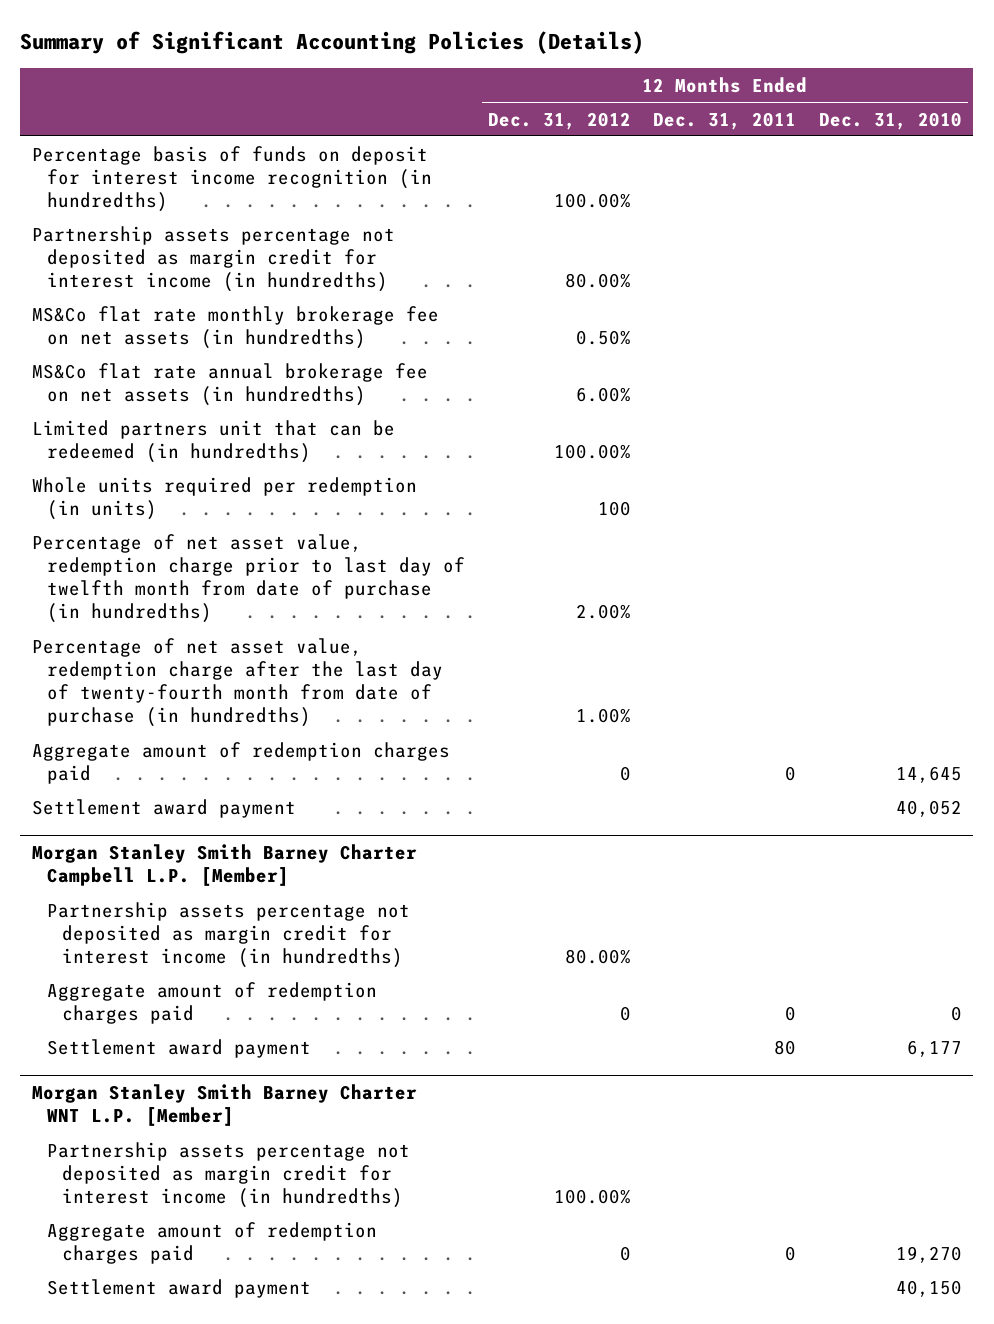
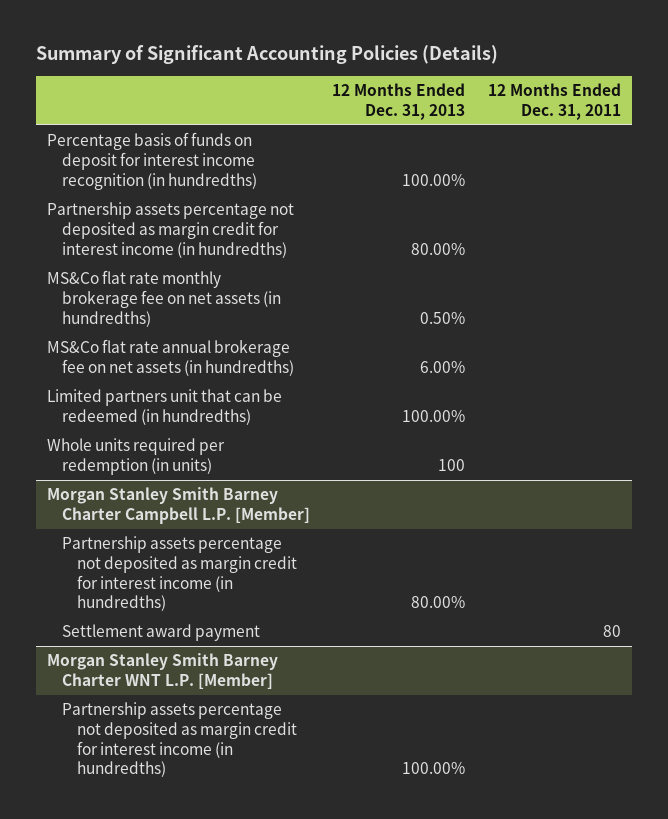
[487,111,631,130] Dec. 31, 2012 -> none
[819,111,963,130] Dec. 31, 2010 -> none
none -> [332,83,466,120] 12 Months Ended Dec. 31, 2013
[31,533,465,624] Percentage of net asset value, redemption charge prior to last day of twelfth month from date of purchase (in hundredths) -> none
[31,637,443,728] Percentage of net asset value, redemption charge after the last day of twenty-fourth month from date of purchase (in hundredths) -> none
[31,741,450,784] Aggregate amount of redemption charges paid -> none
[31,798,296,818] Settlement award payment -> none
[46,981,377,1024] Aggregate amount of redemption charges paid -> none
[46,1221,377,1264] Aggregate amount of redemption charges paid -> none
[46,1278,311,1298] Settlement award payment -> none

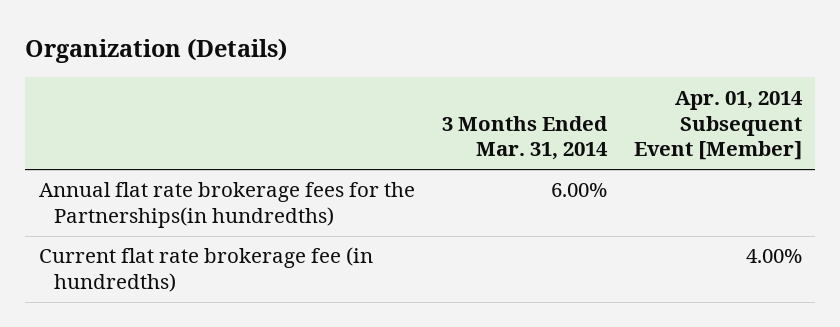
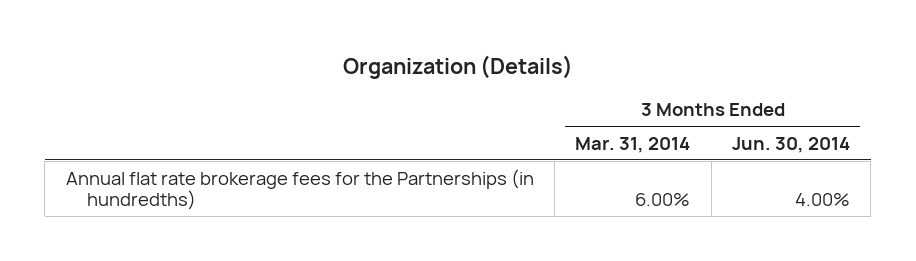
[633,90,803,161] Apr. 01, 2014 Subsequent Event [Member] -> none
none -> [731,136,850,153] Jun. 30, 2014
[38,247,373,293] Current flat rate brokerage fee (in hundredths) -> none
[38,182,415,229] Annual flat rate brokerage fees for the Partnerships(in hundredths) -> [65,168,534,211] Annual flat rate brokerage fees for the Partnerships (in hundredths)

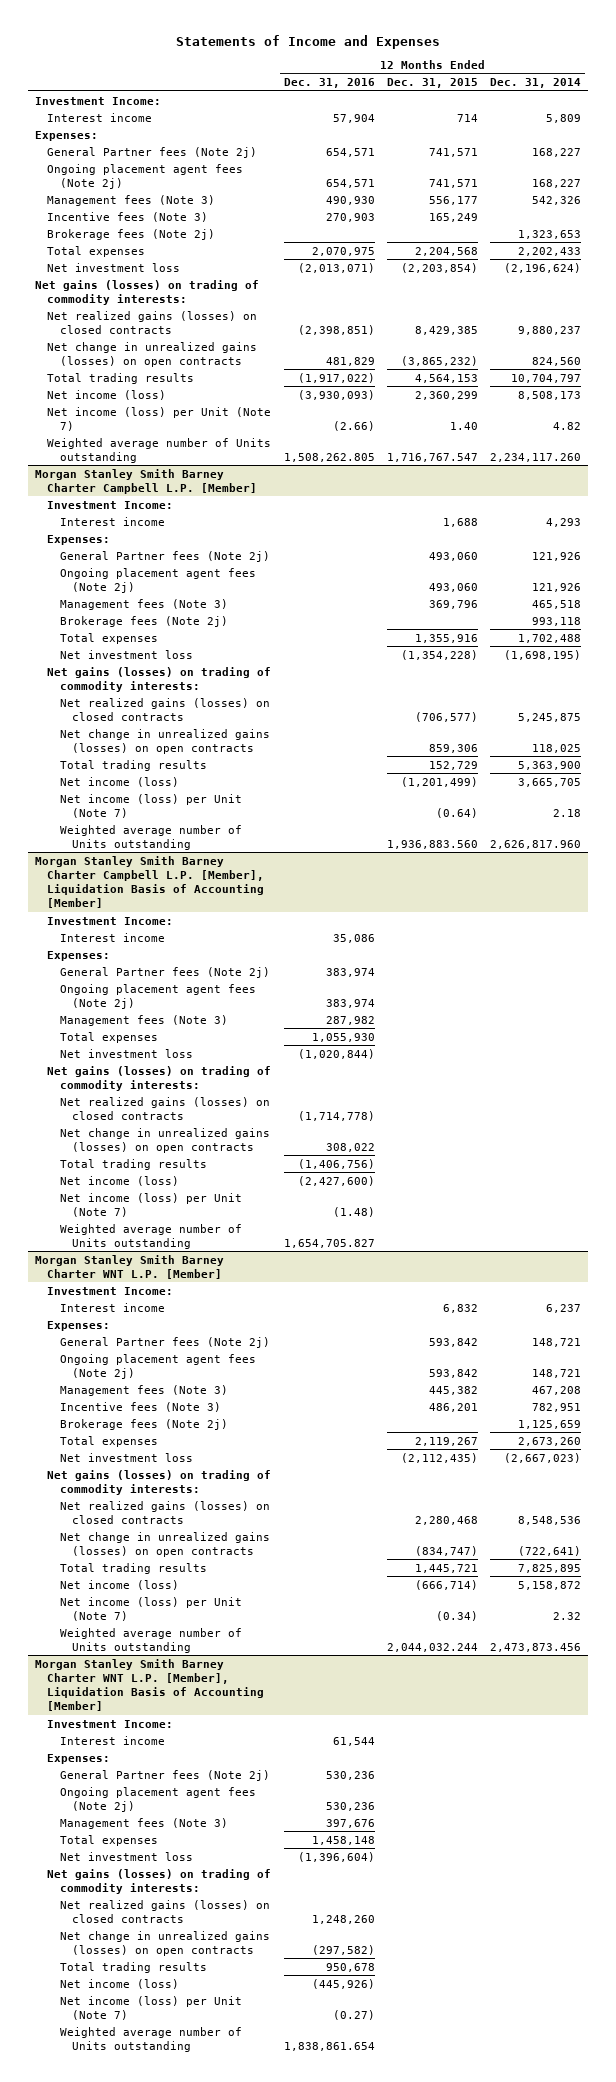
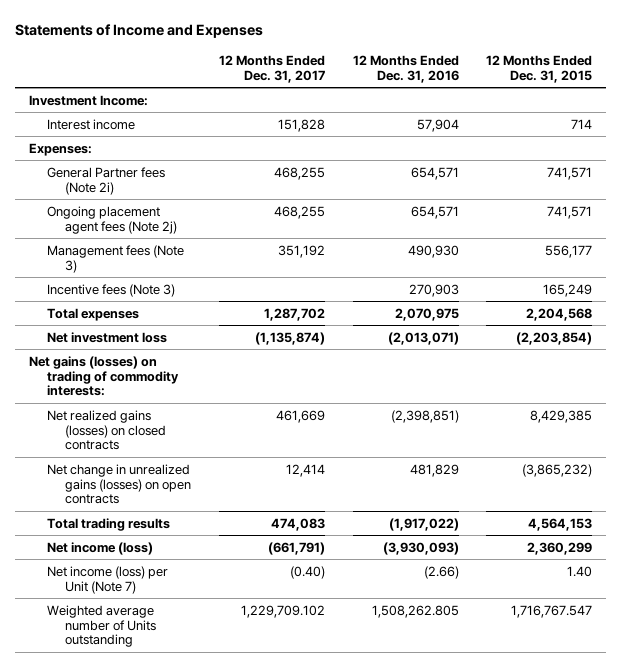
[490,78,582,89] Dec. 31, 2014 -> none
none -> [218,54,325,83] 12 Months Ended Dec. 31, 2017
[47,146,258,158] General Partner fees (Note 2j) -> [47,166,166,195] General Partner fees (Note 2i)
[47,228,216,240] Brokerage fees (Note 2j) -> none
[34,468,258,494] Morgan Stanley Smith Barney Charter Campbell L.P. [Member] -> none
[47,500,174,509] Investment Income: -> none
[59,516,165,526] Interest income -> none
[47,534,111,545] Expenses: -> none
[59,550,270,562] General Partner fees (Note 2j) -> none
[59,567,256,593] Ongoing placement agent fees (Note 2j) -> none
[59,598,228,610] Management fees (Note 3) -> none
[59,615,228,627] Brokerage fees (Note 2j) -> none
[59,632,158,644] Total expenses -> none
[59,649,193,659] Net investment loss -> none
[47,666,272,692] Net gains (losses) on trading of commodity interests: -> none
[59,697,270,721] Net realized gains (losses) on closed contracts -> none
[59,728,270,754] Net change in unrealized gains (losses) on open contracts -> none
[59,759,207,771] Total trading results -> none
[59,776,179,787] Net income (loss) -> none
[59,793,242,818] Net income (loss) per Unit (Note 7) -> none
[59,824,242,850] Weighted average number of Units outstanding -> none
[34,855,265,909] Morgan Stanley Smith Barney Charter Campbell L.P. [Member], Liquidation Basis of Accounting [Member] -> none
[47,916,174,925] Investment Income: -> none
[59,932,165,942] Interest income -> none
[47,950,111,961] Expenses: -> none
[59,966,270,978] General Partner fees (Note 2j) -> none
[59,983,256,1009] Ongoing placement agent fees (Note 2j) -> none
[59,1014,228,1026] Management fees (Note 3) -> none
[59,1031,158,1043] Total expenses -> none
[59,1048,193,1058] Net investment loss -> none
[47,1065,272,1091] Net gains (losses) on trading of commodity interests: -> none
[59,1096,270,1120] Net realized gains (losses) on closed contracts -> none
[59,1127,270,1153] Net change in unrealized gains (losses) on open contracts -> none
[59,1158,207,1170] Total trading results -> none
[59,1175,179,1186] Net income (loss) -> none
[59,1192,242,1217] Net income (loss) per Unit (Note 7) -> none
[59,1223,242,1249] Weighted average number of Units outstanding -> none
[34,1254,224,1279] Morgan Stanley Smith Barney Charter WNT L.P. [Member] -> none
[47,1286,174,1295] Investment Income: -> none
[59,1302,165,1312] Interest income -> none
[47,1320,111,1331] Expenses: -> none
[59,1336,270,1348] General Partner fees (Note 2j) -> none
[59,1353,256,1379] Ongoing placement agent fees (Note 2j) -> none
[59,1384,228,1396] Management fees (Note 3) -> none
[59,1401,221,1412] Incentive fees (Note 3) -> none
[59,1418,228,1430] Brokerage fees (Note 2j) -> none
[59,1435,158,1447] Total expenses -> none
[59,1452,193,1462] Net investment loss -> none
[47,1469,272,1495] Net gains (losses) on trading of commodity interests: -> none
[59,1500,270,1524] Net realized gains (losses) on closed contracts -> none
[59,1531,270,1557] Net change in unrealized gains (losses) on open contracts -> none
[59,1562,207,1574] Total trading results -> none
[59,1579,179,1590] Net income (loss) -> none
[59,1596,242,1621] Net income (loss) per Unit (Note 7) -> none
[59,1627,242,1653] Weighted average number of Units outstanding -> none
[34,1658,265,1712] Morgan Stanley Smith Barney Charter WNT L.P. [Member], Liquidation Basis of Accounting [Member] -> none
[47,1719,174,1728] Investment Income: -> none
[59,1735,165,1745] Interest income -> none
[47,1753,111,1764] Expenses: -> none
[59,1769,270,1781] General Partner fees (Note 2j) -> none
[59,1786,256,1812] Ongoing placement agent fees (Note 2j) -> none
[59,1817,228,1829] Management fees (Note 3) -> none
[59,1834,158,1846] Total expenses -> none
[59,1851,193,1861] Net investment loss -> none
[47,1868,272,1894] Net gains (losses) on trading of commodity interests: -> none
[59,1899,270,1923] Net realized gains (losses) on closed contracts -> none
[59,1930,270,1956] Net change in unrealized gains (losses) on open contracts -> none
[59,1961,207,1973] Total trading results -> none
[59,1978,179,1989] Net income (loss) -> none
[59,1995,242,2020] Net income (loss) per Unit (Note 7) -> none
[59,2026,242,2052] Weighted average number of Units outstanding -> none

